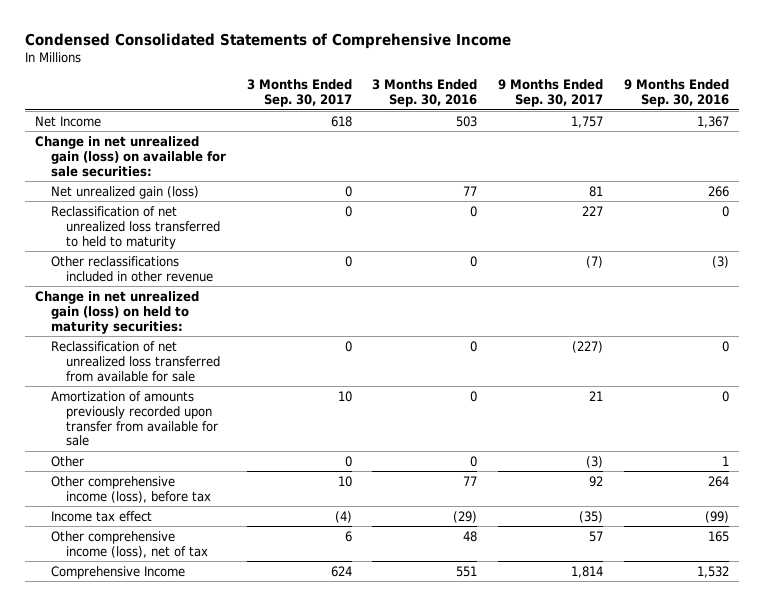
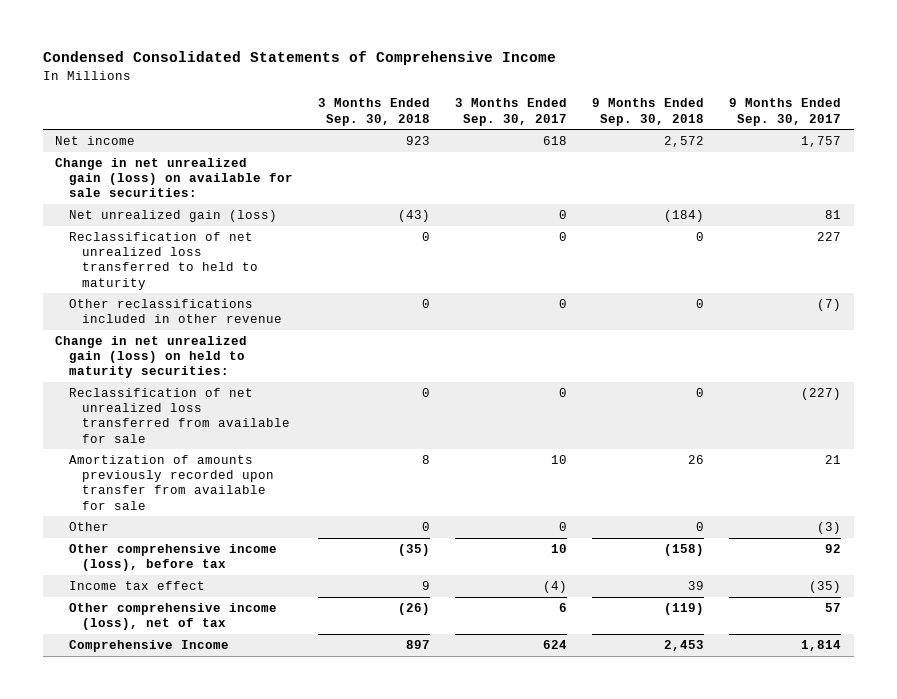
[372,79,478,108] 3 Months Ended Sep. 30, 2016 -> none
[623,79,729,108] 9 Months Ended Sep. 30, 2016 -> none
none -> [317,98,430,126] 3 Months Ended Sep. 30, 2018
none -> [592,98,705,126] 9 Months Ended Sep. 30, 2018
[35,115,102,127] Net Income -> [55,135,136,145] Net income

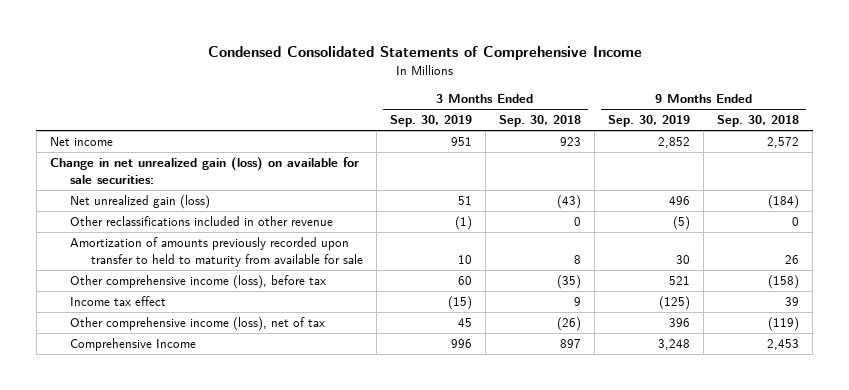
[455,98,568,126] 3 Months Ended Sep. 30, 2017 -> none
[729,98,842,126] 9 Months Ended Sep. 30, 2017 -> none
none -> [389,115,472,128] Sep. 30, 2019
none -> [608,115,691,128] Sep. 30, 2019
[68,231,259,290] Reclassification of net unrealized loss transferred to held to maturity -> none
[55,335,248,379] Change in net unrealized gain (loss) on held to maturity securities: -> none
[68,387,291,443] Reclassification of net unrealized loss transferred from available for sale -> none
[68,521,109,531] Other -> none
[68,454,275,510] Amortization of amounts previously recorded upon transfer from available for sale -> [70,237,363,268] Amortization of amounts previously recorded upon transfer to held to maturity from available for sale

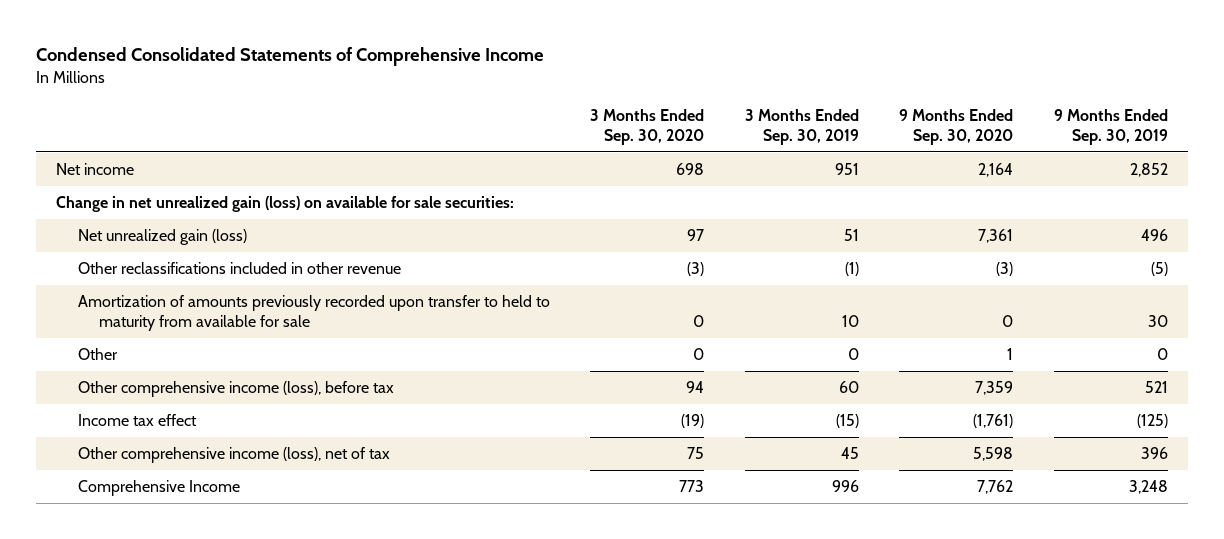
[498,115,581,128] Sep. 30, 2018 -> none
[717,115,800,128] Sep. 30, 2018 -> none
none -> [590,108,705,146] 3 Months Ended Sep. 30, 2020
none -> [899,108,1014,146] 9 Months Ended Sep. 30, 2020
none -> [77,347,118,360] Other

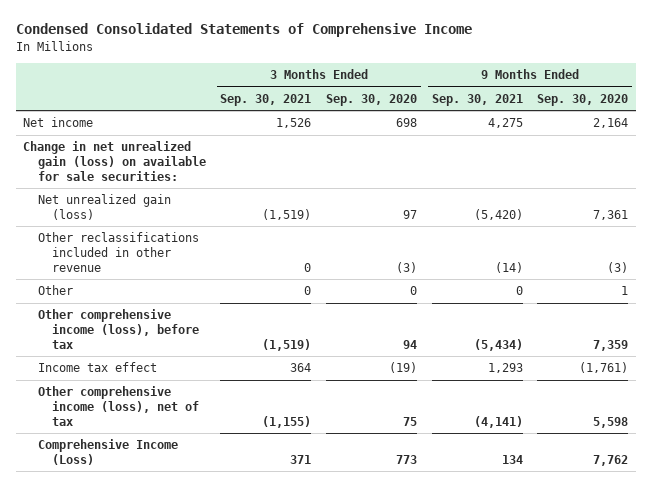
[744,108,859,146] 3 Months Ended Sep. 30, 2019 -> none
[1053,108,1168,146] 9 Months Ended Sep. 30, 2019 -> none
none -> [220,93,312,106] Sep. 30, 2021
none -> [431,93,523,106] Sep. 30, 2021
[77,294,550,332] Amortization of amounts previously recorded upon transfer to held to maturity from available for sale -> none
[77,479,240,496] Comprehensive Income -> [37,439,178,465] Comprehensive Income (Loss)

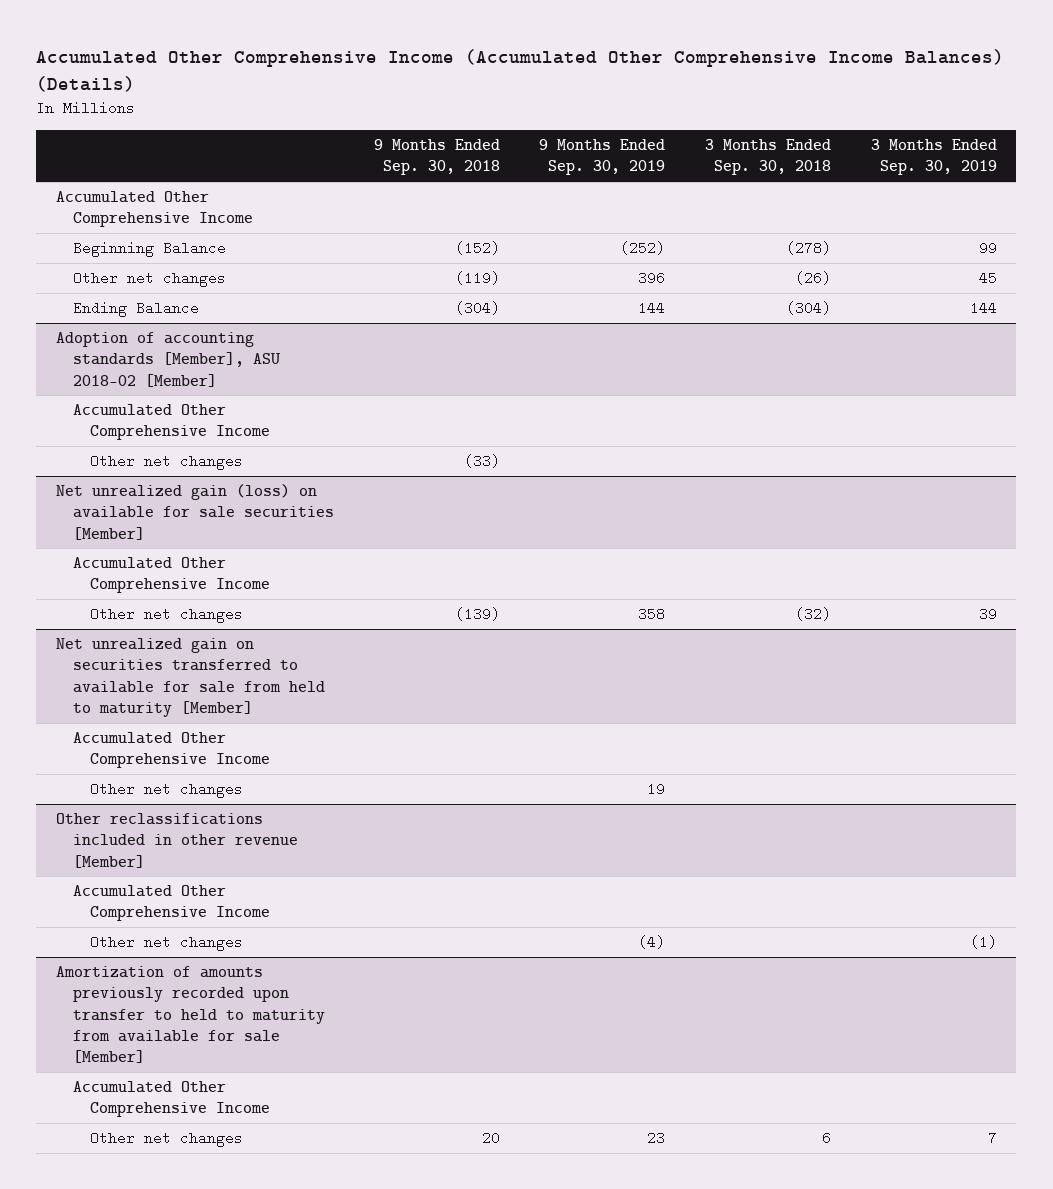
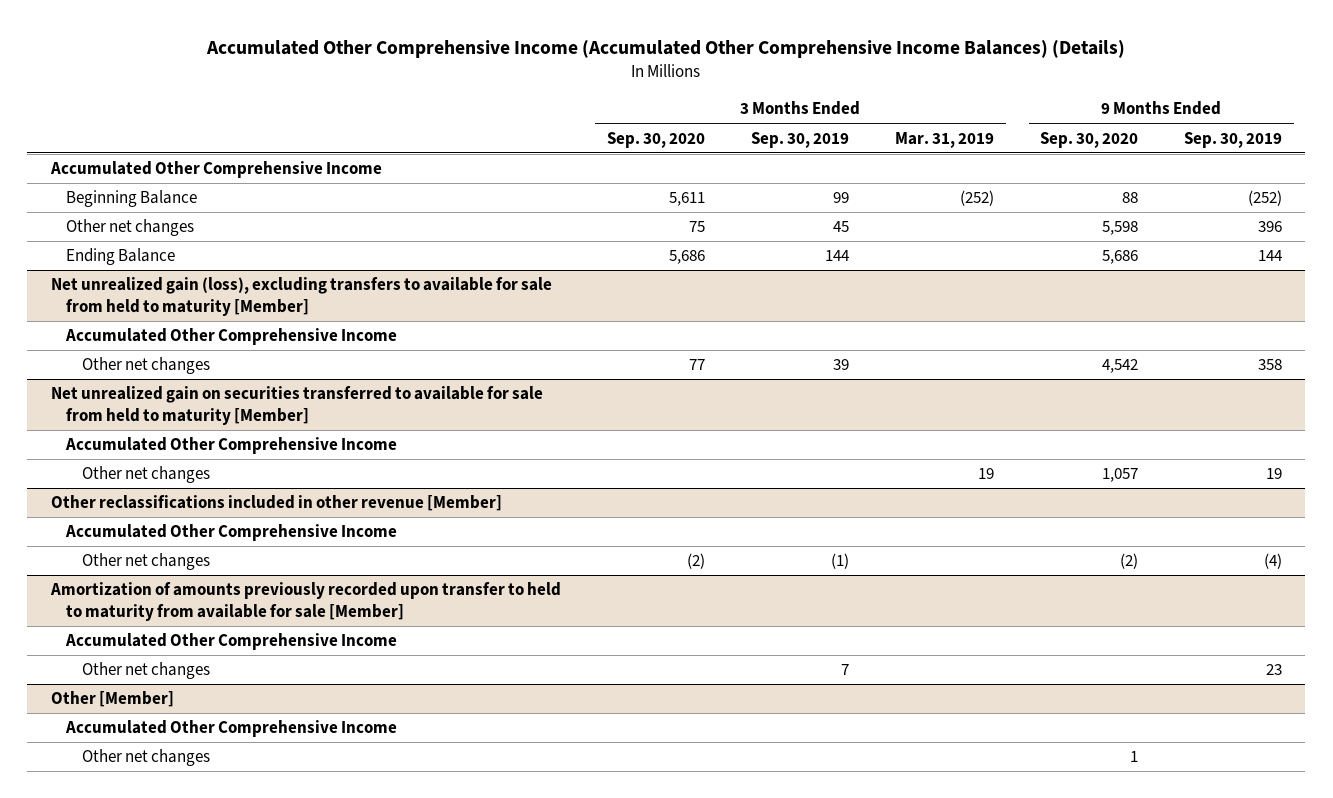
[373,139,500,176] 9 Months Ended Sep. 30, 2018 -> none
[704,139,831,176] 3 Months Ended Sep. 30, 2018 -> none
none -> [606,131,705,148] Sep. 30, 2020
none -> [895,131,995,148] Mar. 31, 2019
none -> [1040,131,1139,148] Sep. 30, 2020
[56,332,280,387] Adoption of accounting standards [Member], ASU 2018-02 [Member] -> none
[72,404,270,441] Accumulated Other Comprehensive Income -> none
[89,454,243,471] Other net changes -> none
[56,484,334,540] Net unrealized gain (loss) on available for sale securities [Member] -> [50,277,552,317] Net unrealized gain (loss), excluding transfers to available for sale from held to maturity [Member]
none -> [50,691,174,708] Other [Member]
none -> [65,720,398,738] Accumulated Other Comprehensive Income
none -> [81,749,210,767] Other net changes

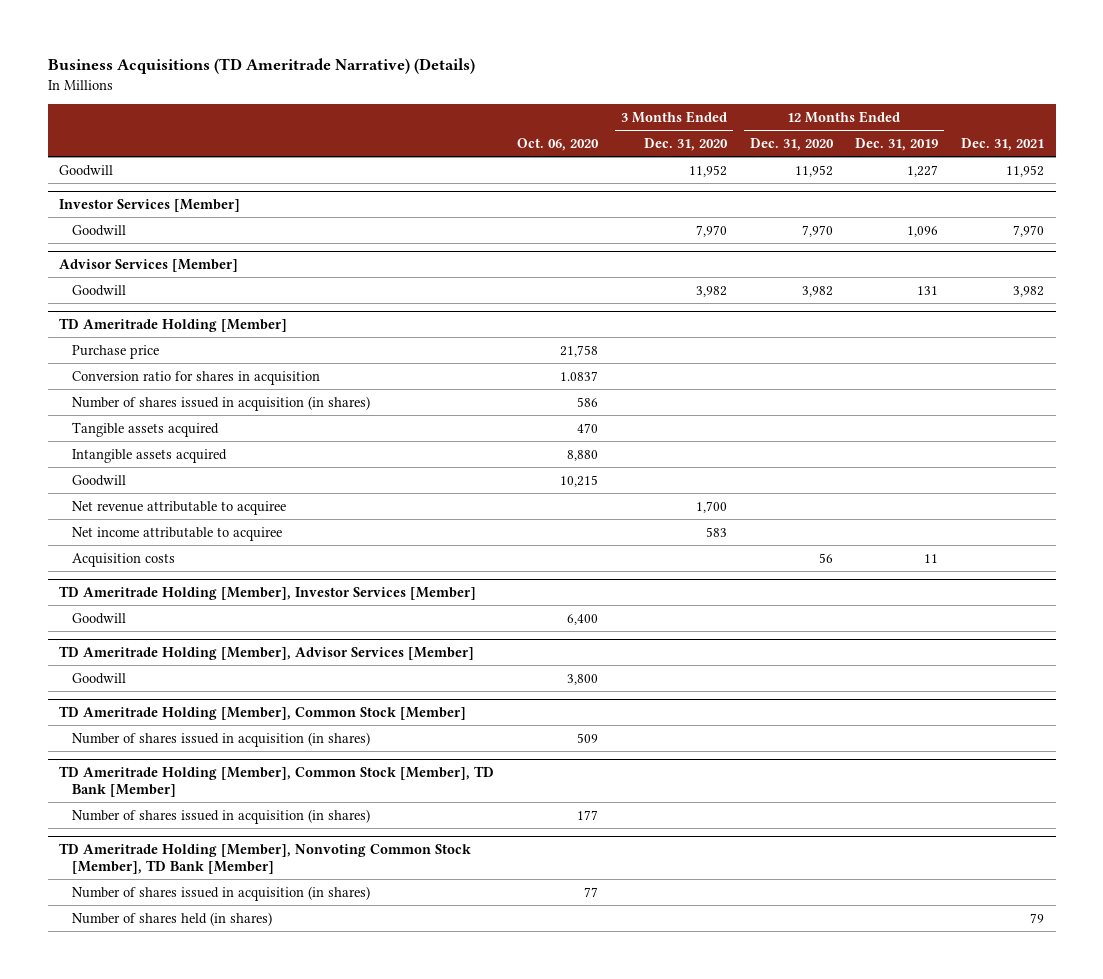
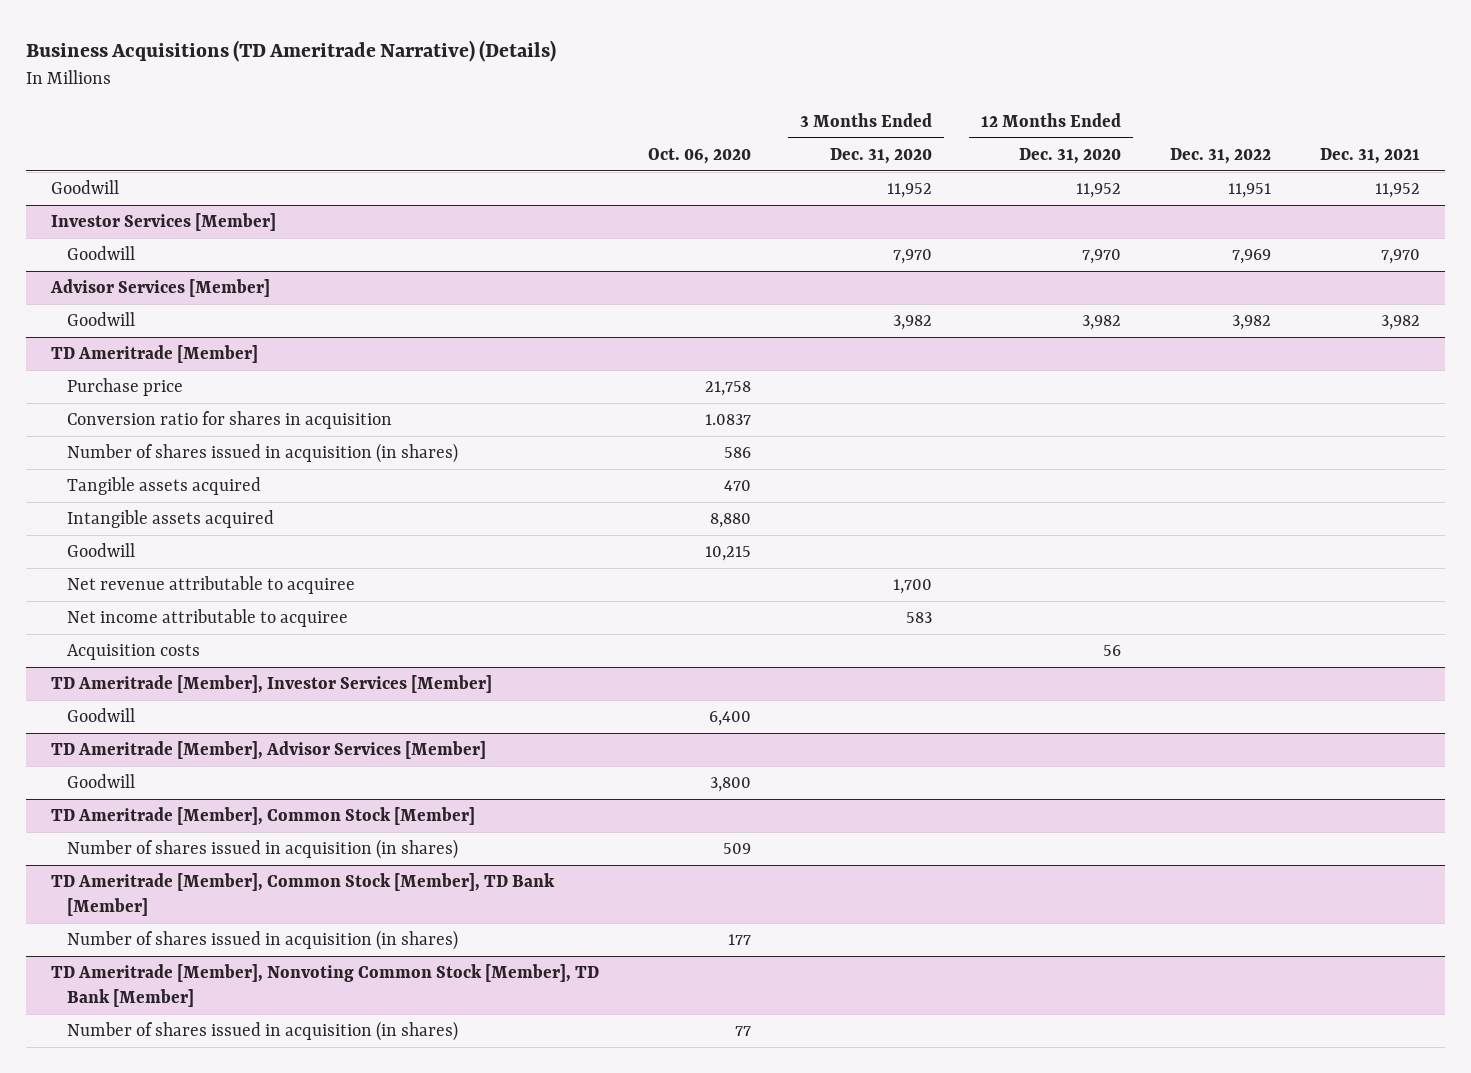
[855,137,939,151] Dec. 31, 2019 -> none
none -> [1170,147,1272,164] Dec. 31, 2022
[59,318,288,333] TD Ameritrade Holding [Member] -> [50,345,258,364] TD Ameritrade [Member]
[59,586,477,601] TD Ameritrade Holding [Member], Investor Services [Member] -> [50,675,492,694] TD Ameritrade [Member], Investor Services [Member]
[59,646,475,661] TD Ameritrade Holding [Member], Advisor Services [Member] -> [50,741,486,760] TD Ameritrade [Member], Advisor Services [Member]
[59,706,467,721] TD Ameritrade Holding [Member], Common Stock [Member] -> [50,807,475,826] TD Ameritrade [Member], Common Stock [Member]
[59,766,495,797] TD Ameritrade Holding [Member], Common Stock [Member], TD Bank [Member] -> [50,873,555,916] TD Ameritrade [Member], Common Stock [Member], TD Bank [Member]
[59,843,472,874] TD Ameritrade Holding [Member], Nonvoting Common Stock [Member], TD Bank [Member] -> [50,964,599,1007] TD Ameritrade [Member], Nonvoting Common Stock [Member], TD Bank [Member]
[72,911,273,926] Number of shares held (in shares) -> none

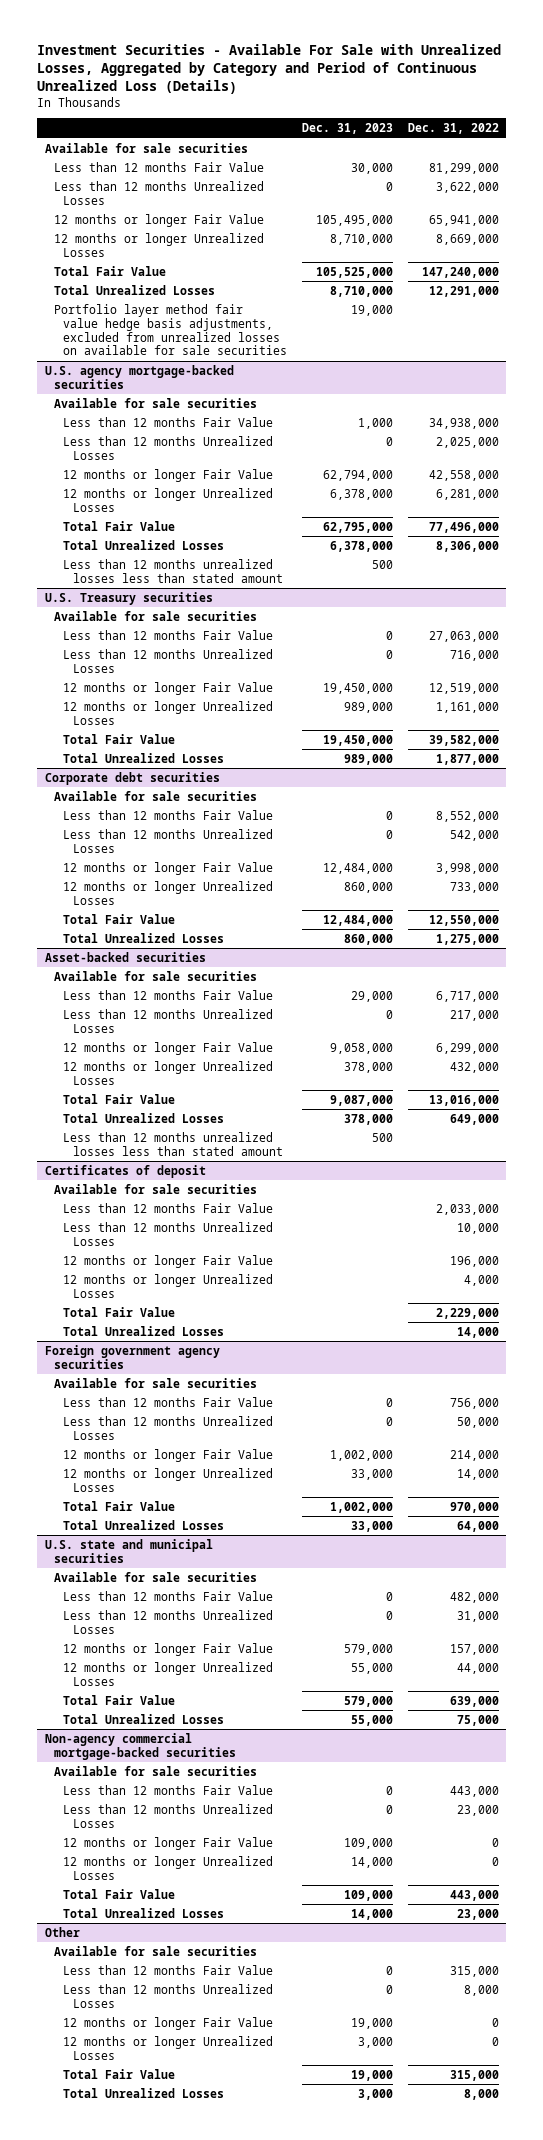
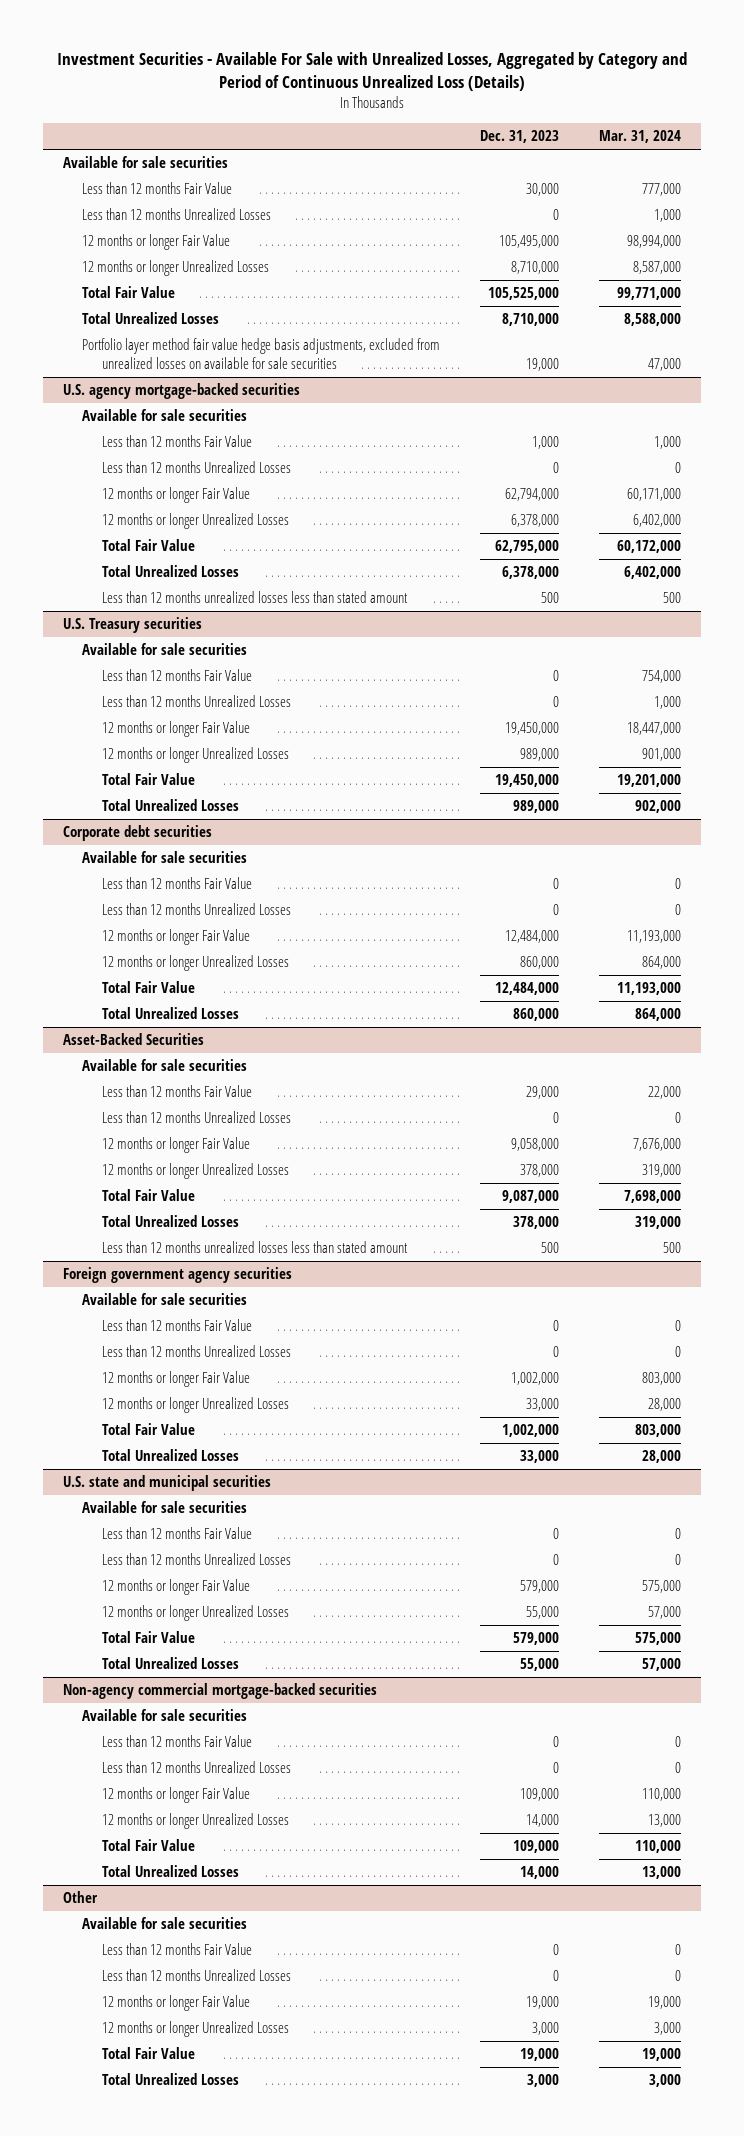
[407,123,499,135] Dec. 31, 2022 -> none
none -> [599,130,682,144] Mar. 31, 2024
[44,951,206,962] Asset-backed securities -> [62,1033,204,1046] Asset-Backed Securities
[44,1164,206,1178] Certificates of deposit -> none
[54,1183,258,1194] Available for sale securities -> none
[63,1202,274,1213] Less than 12 months Fair Value -> none
[63,1221,274,1246] Less than 12 months Unrealized Losses -> none
[63,1254,274,1268] 12 months or longer Fair Value -> none
[63,1273,274,1298] 12 months or longer Unrealized Losses -> none
[63,1306,176,1317] Total Fair Value -> none
[63,1325,225,1336] Total Unrealized Losses -> none

